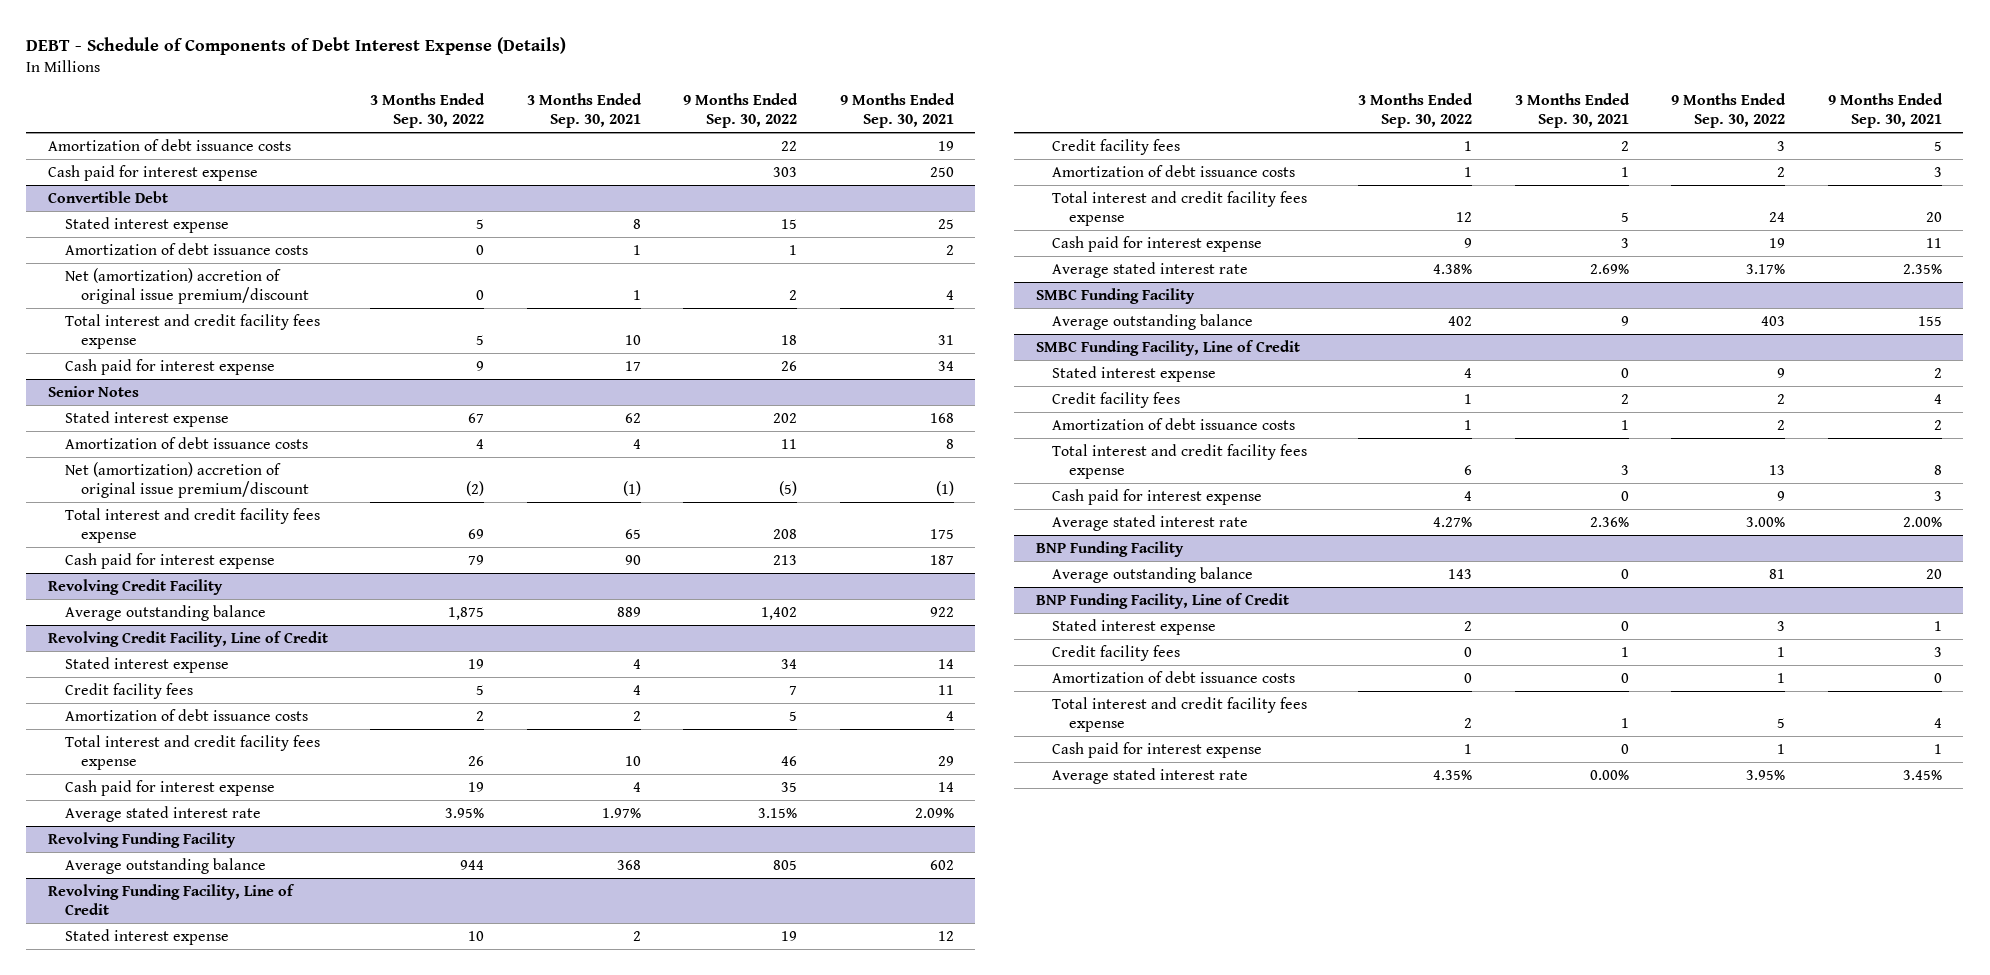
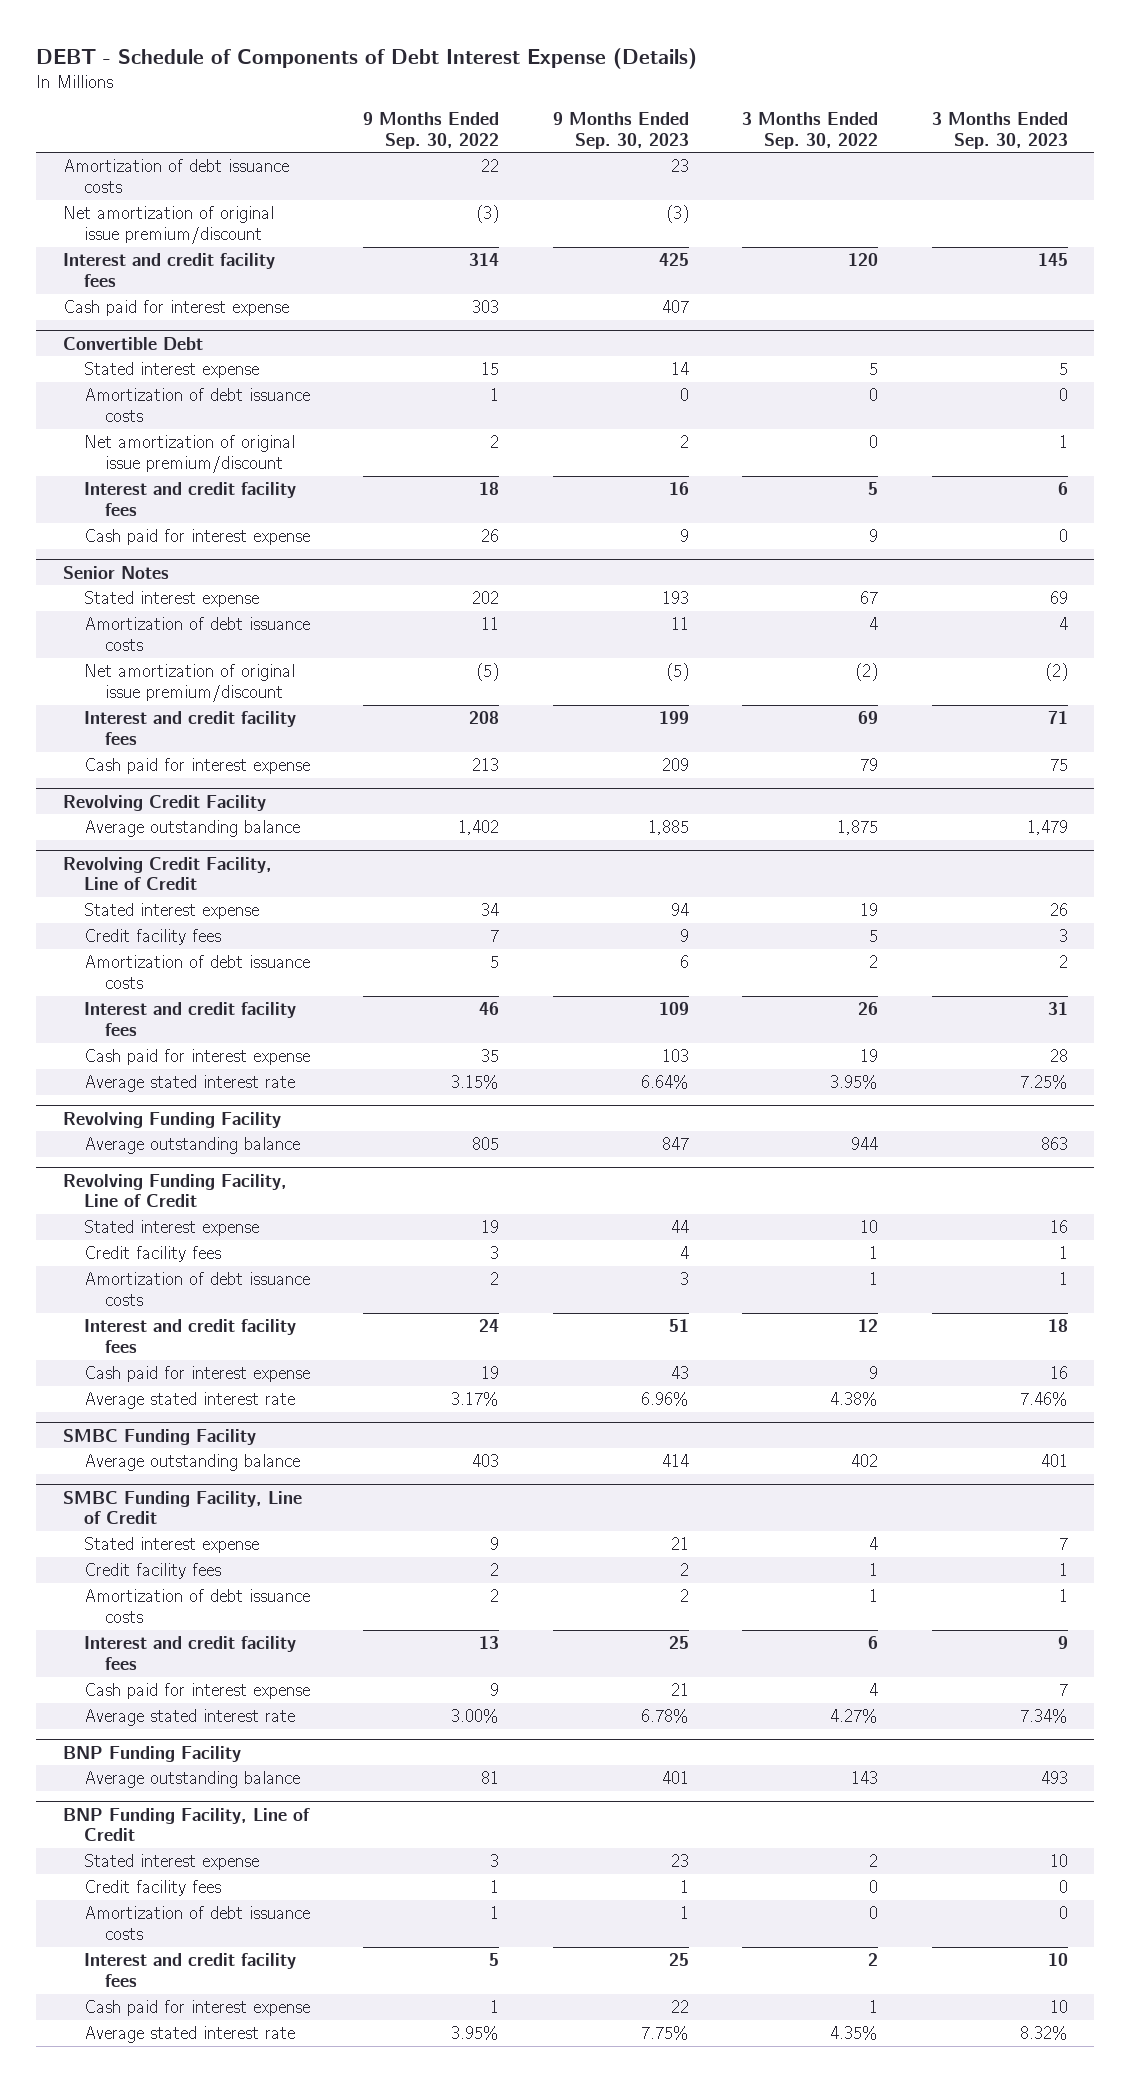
[526,93,642,128] 3 Months Ended Sep. 30, 2021 -> none
[840,93,956,128] 9 Months Ended Sep. 30, 2021 -> none
none -> [552,111,689,149] 9 Months Ended Sep. 30, 2023
none -> [931,111,1068,149] 3 Months Ended Sep. 30, 2023
none -> [62,206,274,244] Net amortization of original issue premium/discount
none -> [62,253,275,287] Interest and credit facility fees
[64,267,310,304] Net (amortization) accretion of original issue premium/discount -> [83,435,295,473] Net amortization of original issue premium/discount
[64,313,320,349] Total interest and credit facility fees expense -> [83,482,296,516] Interest and credit facility fees
[64,461,310,498] Net (amortization) accretion of original issue premium/discount -> [83,664,295,702] Net amortization of original issue premium/discount
[64,507,320,543] Total interest and credit facility fees expense -> [83,711,296,745] Interest and credit facility fees
[64,734,320,770] Total interest and credit facility fees expense -> [83,1002,296,1036] Interest and credit facility fees
[1052,190,1308,226] Total interest and credit facility fees expense -> [83,1319,296,1353] Interest and credit facility fees
[1052,443,1308,479] Total interest and credit facility fees expense -> [83,1636,296,1670] Interest and credit facility fees
[1052,696,1308,732] Total interest and credit facility fees expense -> [83,1953,296,1987] Interest and credit facility fees

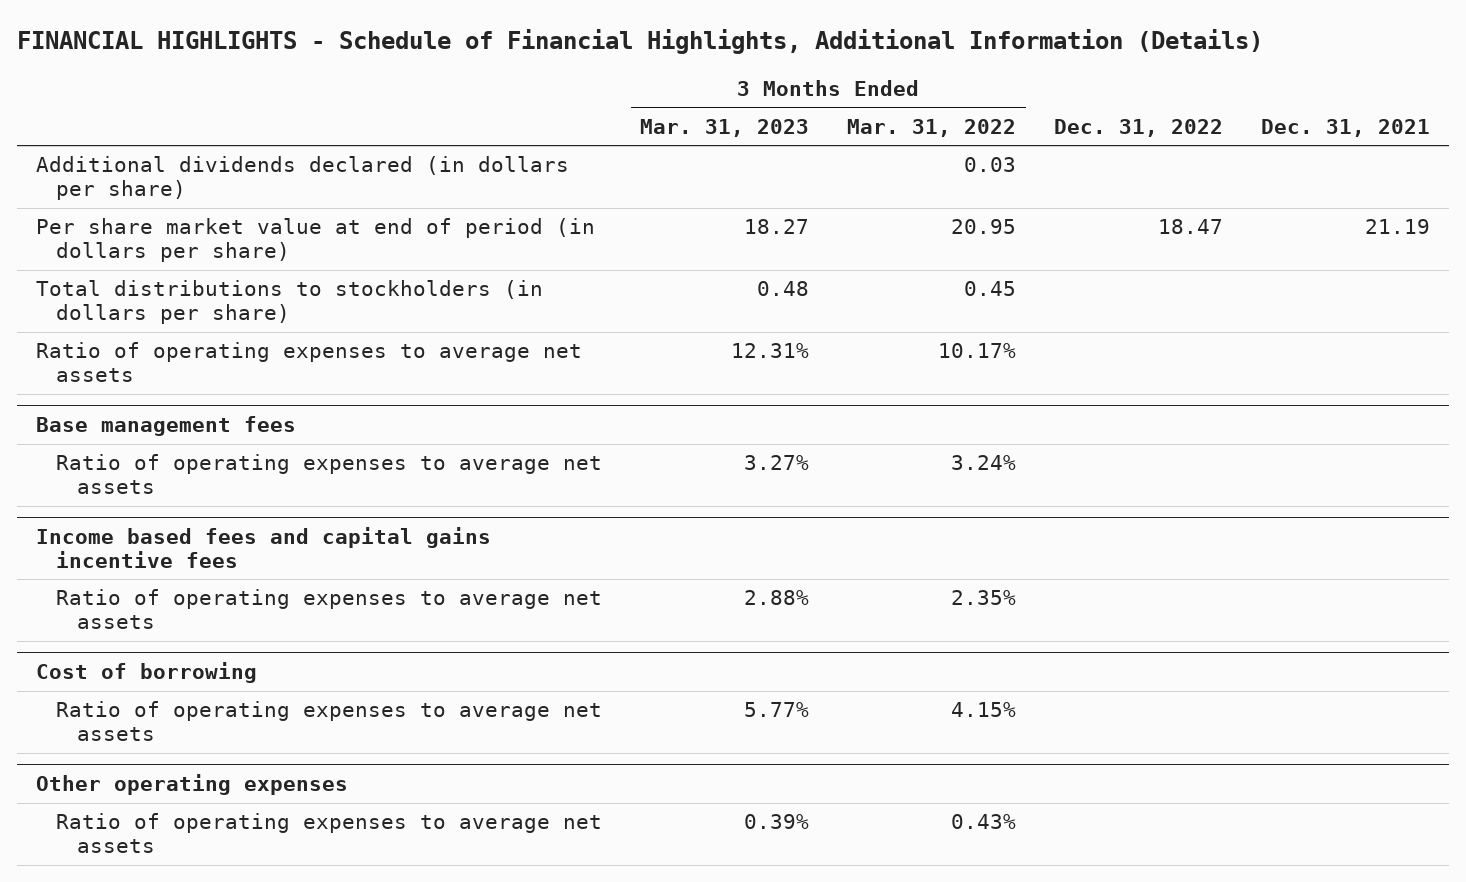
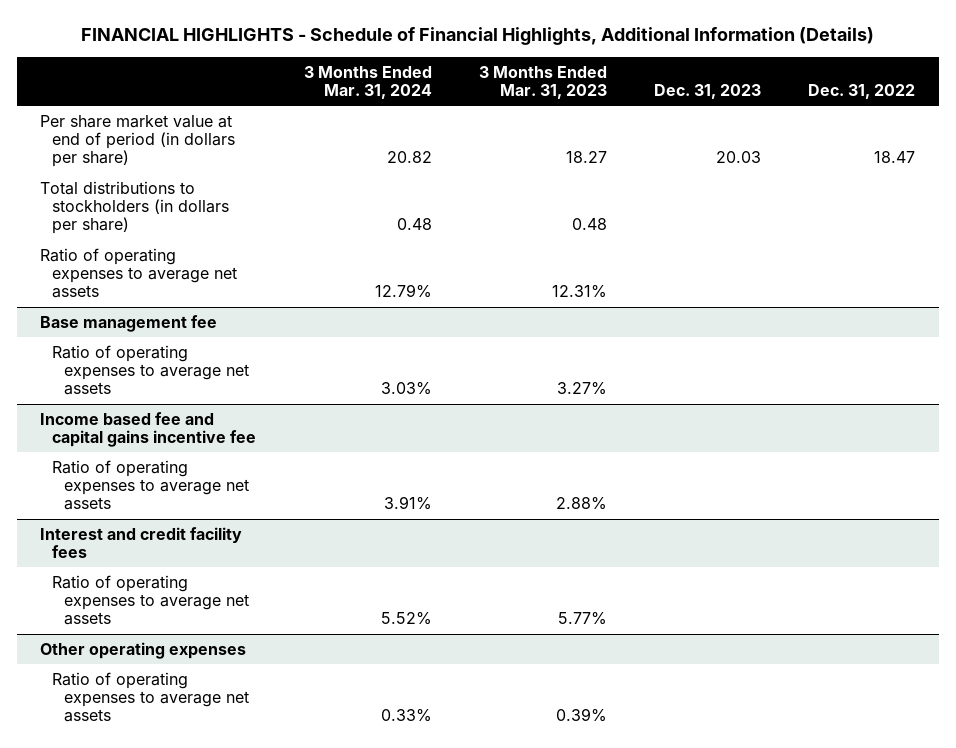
[847,118,1017,137] Mar. 31, 2022 -> none
[1260,118,1430,137] Dec. 31, 2021 -> none
none -> [303,65,432,99] 3 Months Ended Mar. 31, 2024
none -> [654,83,762,99] Dec. 31, 2023
[36,156,570,201] Additional dividends declared (in dollars per share) -> none
[36,416,297,437] Base management fees -> [40,314,218,332] Base management fee
[36,527,492,569] Income based fees and capital gains incentive fees -> [40,411,257,448] Income based fee and capital gains incentive fee
[36,662,258,684] Cost of borrowing -> none
none -> [40,526,243,559] Interest and credit facility fees

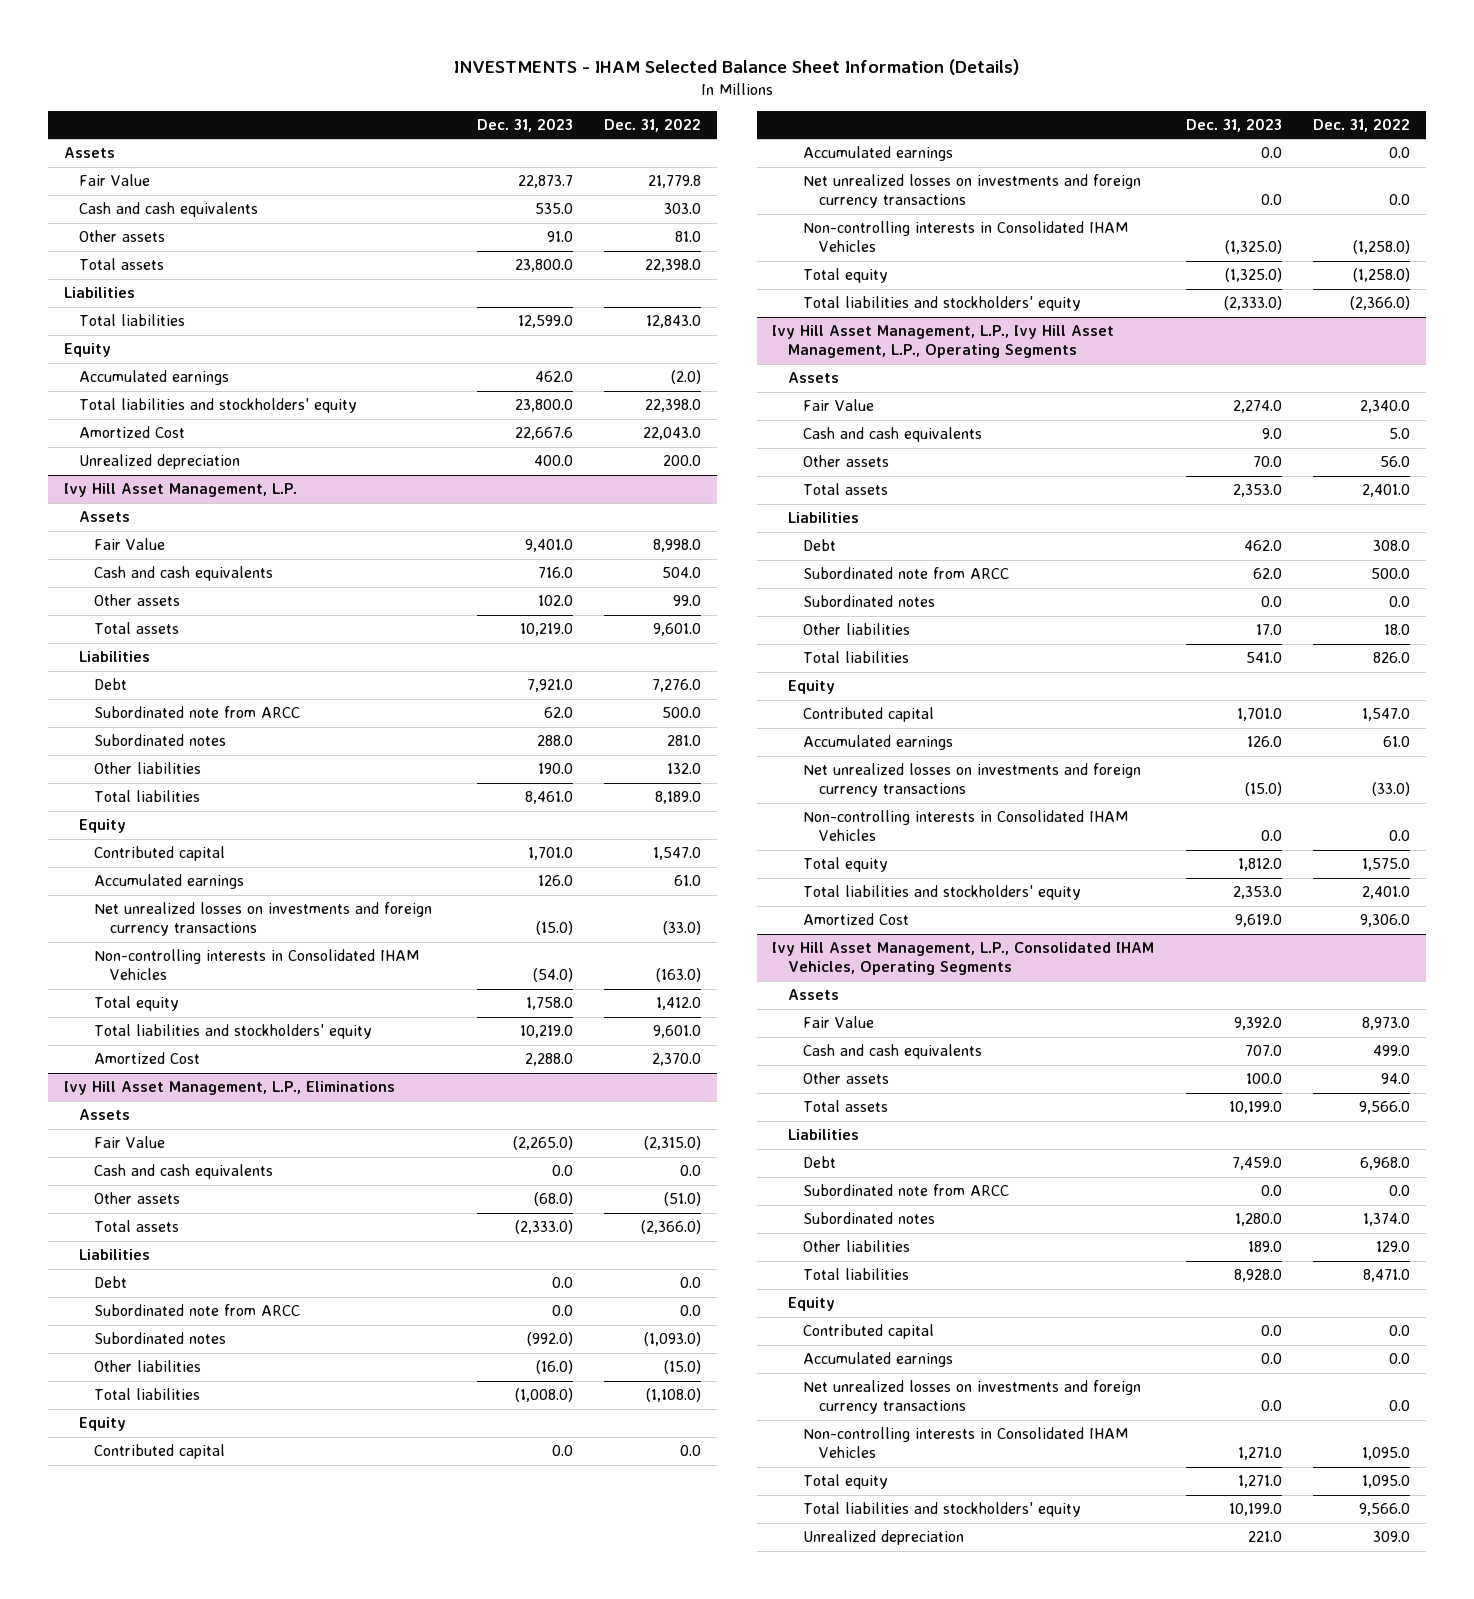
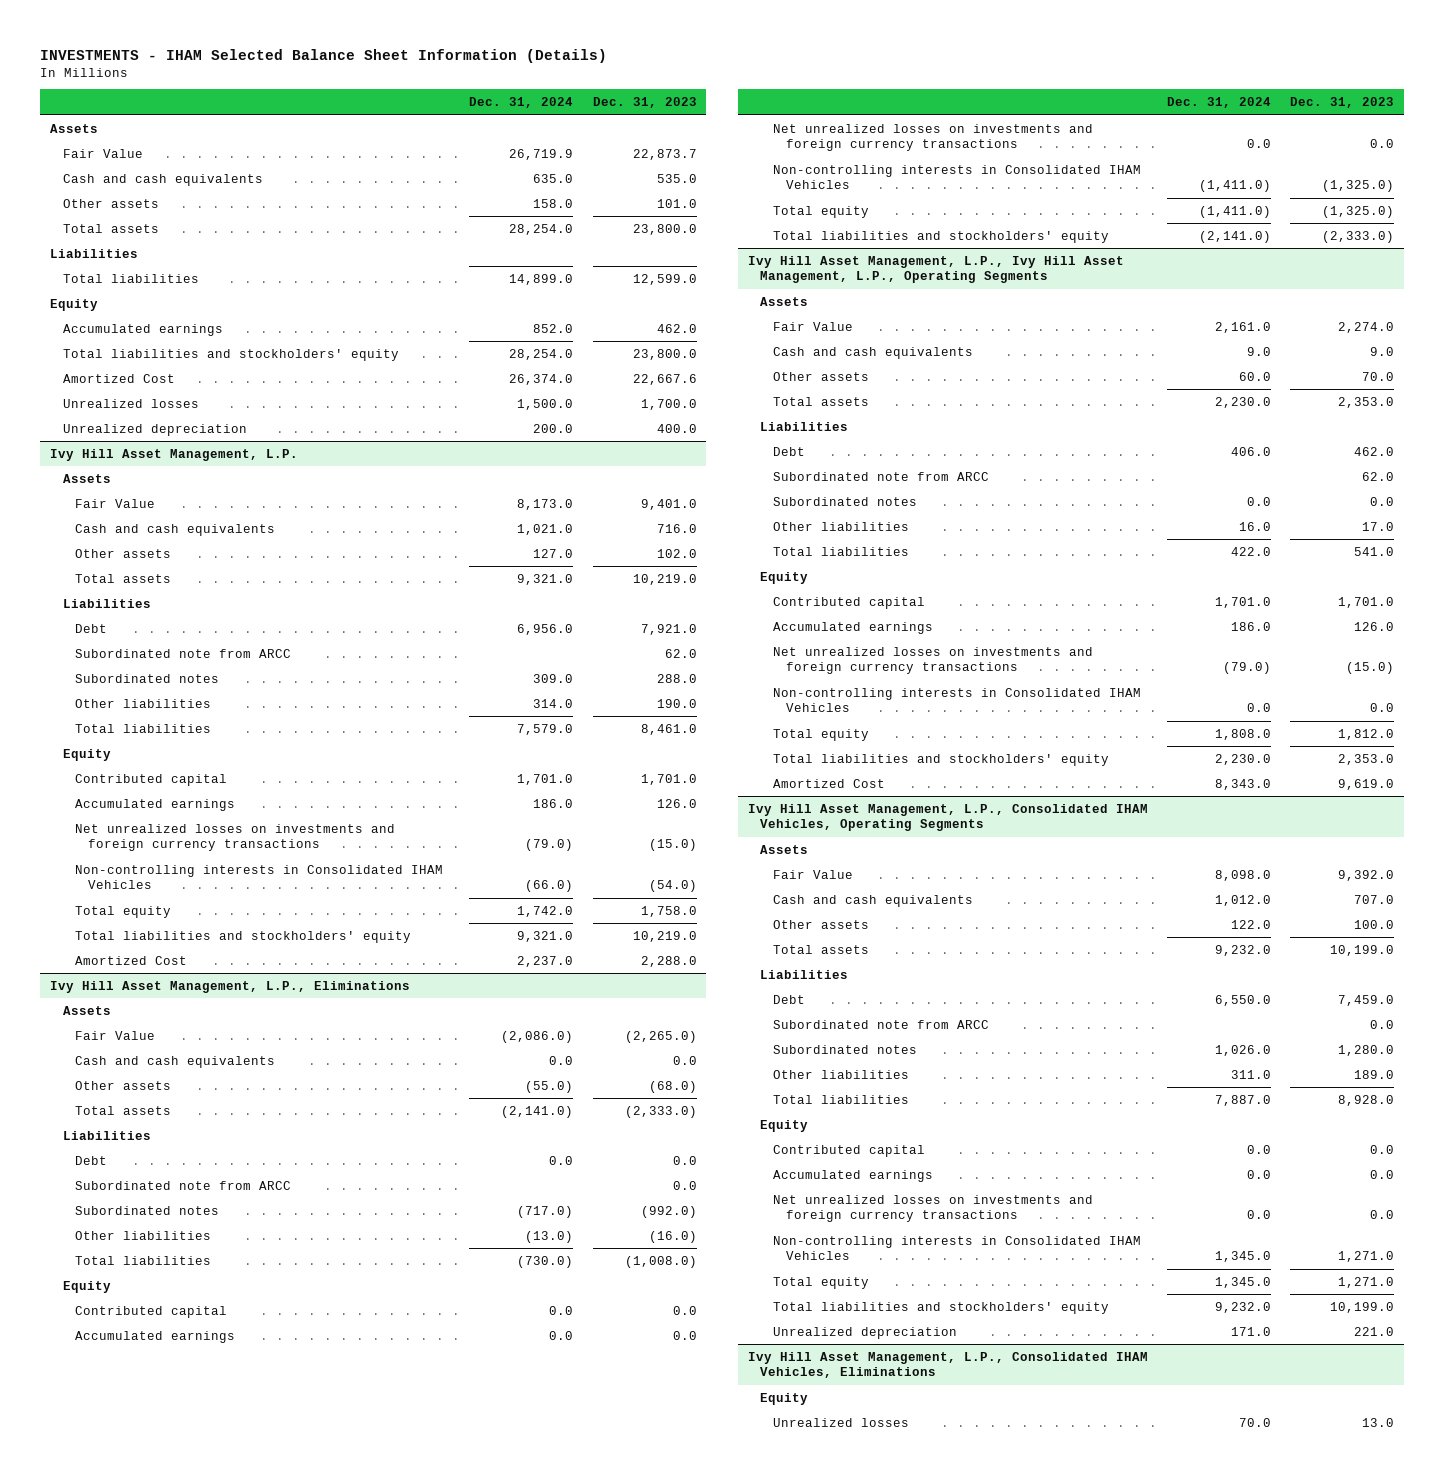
[604,117,702,132] Dec. 31, 2022 -> none
none -> [469,97,574,109] Dec. 31, 2024
[546,231,573,243] 91.0 -> [656,198,697,208] 101.0
none -> [62,398,199,408] Unrealized losses
none -> [747,1351,1148,1379] Ivy Hill Asset Management, L.P., Consolidated IHAM Vehicles, Eliminations
none -> [760,1392,809,1405] Equity
none -> [773,1417,910,1427] Unrealized losses

